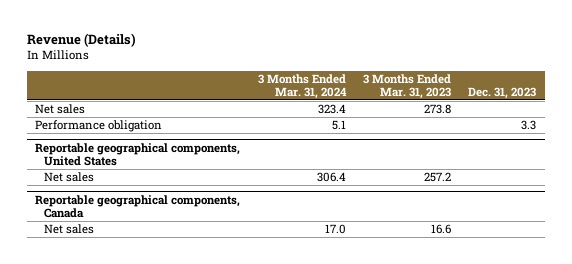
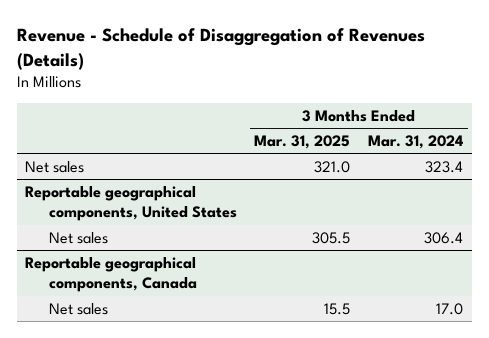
[26,33,136,48] Revenue (Details) -> [16,28,425,70] Revenue - Schedule of Disaggregation of Revenues (Details)
[362,73,451,99] 3 Months Ended Mar. 31, 2023 -> none
[468,86,537,99] Dec. 31, 2023 -> none
none -> [254,135,351,150] Mar. 31, 2025
[35,120,163,133] Performance obligation -> none

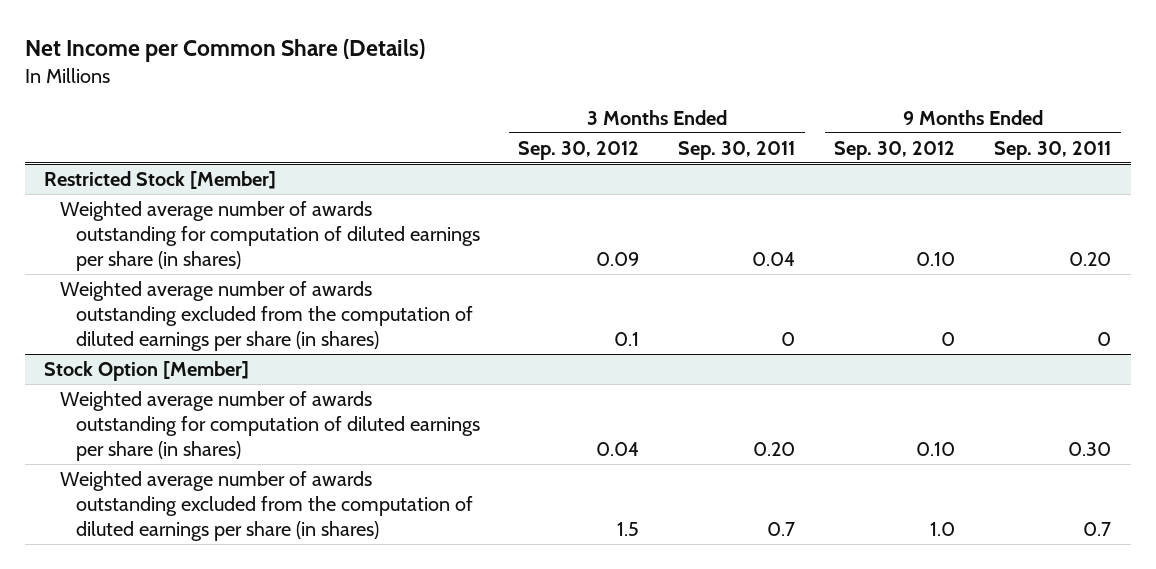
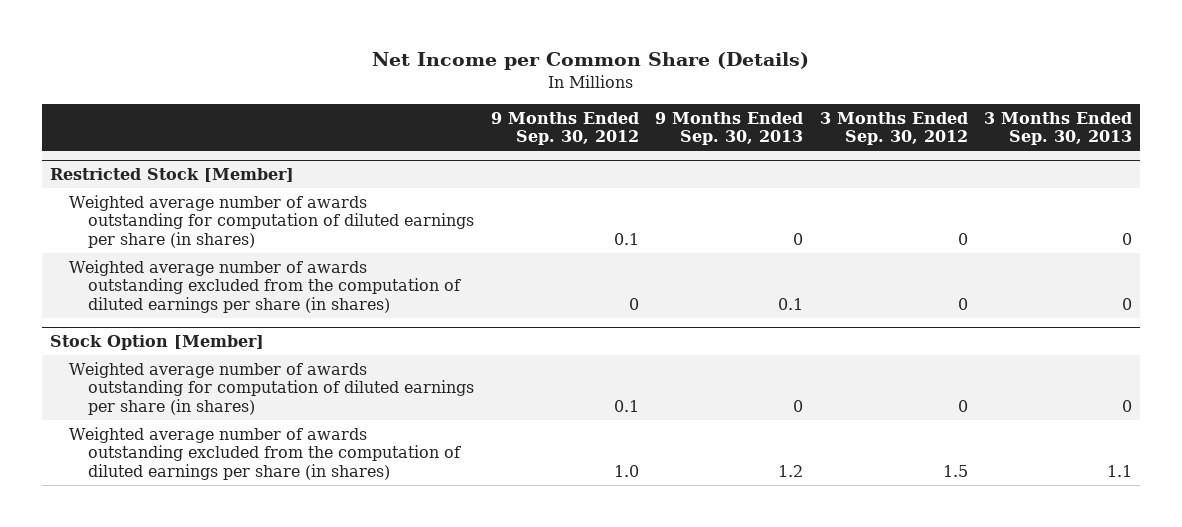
[678,140,796,160] Sep. 30, 2011 -> none
[994,140,1112,160] Sep. 30, 2011 -> none
none -> [655,111,804,146] 9 Months Ended Sep. 30, 2013
none -> [983,111,1132,146] 3 Months Ended Sep. 30, 2013
[596,251,640,266] 0.09 -> [957,232,968,245] 0
[916,251,956,266] 0.10 -> [613,232,639,245] 0.1
[614,331,640,346] 0.1 -> [957,297,968,310] 0
[596,441,640,456] 0.04 -> [957,399,968,412] 0
[916,441,956,456] 0.10 -> [613,399,639,412] 0.1

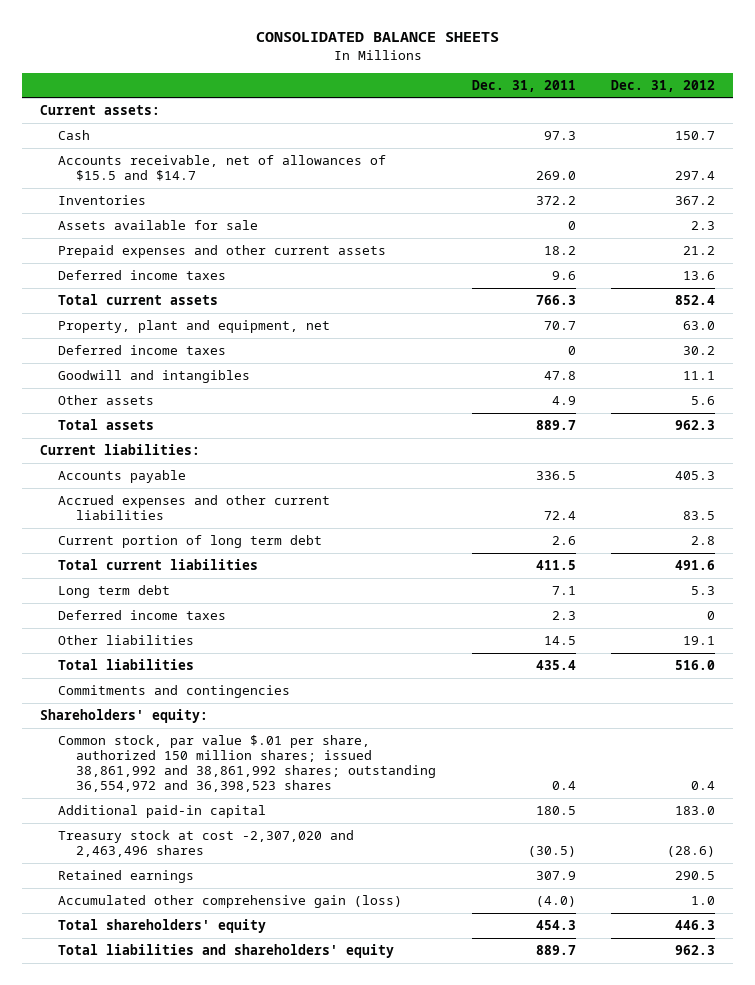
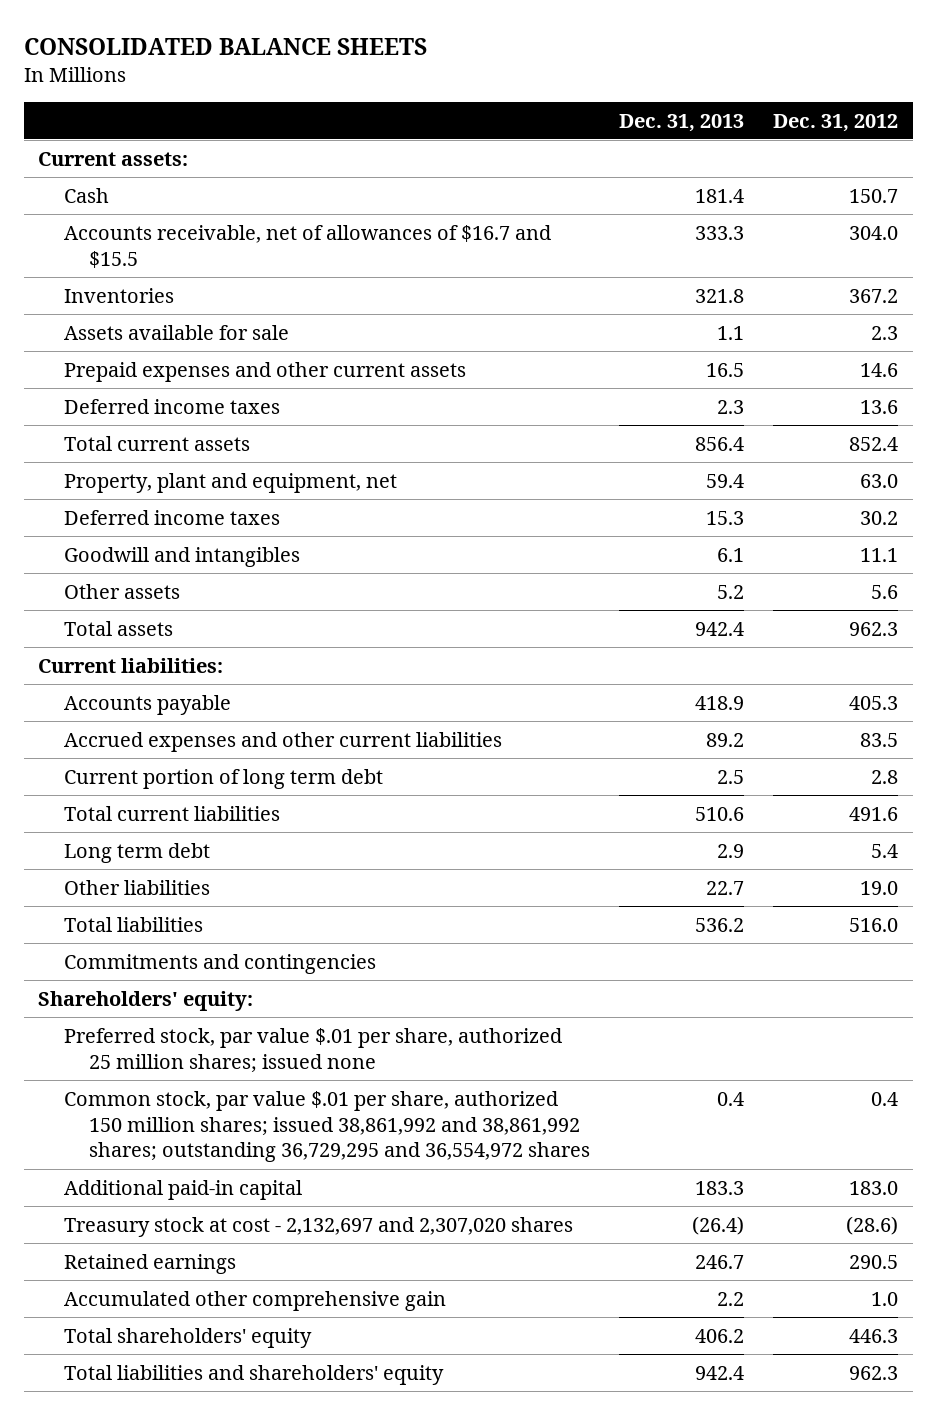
[471,79,576,92] Dec. 31, 2011 -> none
none -> [619,113,745,132] Dec. 31, 2013
[58,154,387,182] Accounts receivable, net of allowances of $15.5 and $14.7 -> [63,224,551,268] Accounts receivable, net of allowances of $16.7 and $15.5
[675,171,716,181] 297.4 -> [849,225,899,240] 304.0
[683,245,716,255] 21.2 -> [860,362,899,377] 14.6
[58,609,227,620] Deferred income taxes -> none
[691,585,716,595] 5.3 -> [871,843,899,858] 5.4
[683,635,716,645] 19.1 -> [860,880,899,895] 19.0
none -> [63,1027,562,1073] Preferred stock, par value $.01 per share, authorized 25 million shares; issued none
[58,734,437,793] Common stock, par value $.01 per share, authorized 150 million shares; issued 38,861,992 and 38,861,992 shares; outstanding 36,554,972 and 36,398,523 shares -> [63,1090,590,1163] Common stock, par value $.01 per share, authorized 150 million shares; issued 38,861,992 and 38,861,992 shares; outstanding 36,729,295 and 36,554,972 shares
[58,829,355,858] Treasury stock at cost -2,307,020 and 2,463,496 shares -> [63,1216,573,1237] Treasury stock at cost - 2,132,697 and 2,307,020 shares
[58,894,403,908] Accumulated other comprehensive gain (loss) -> [63,1290,446,1311] Accumulated other comprehensive gain

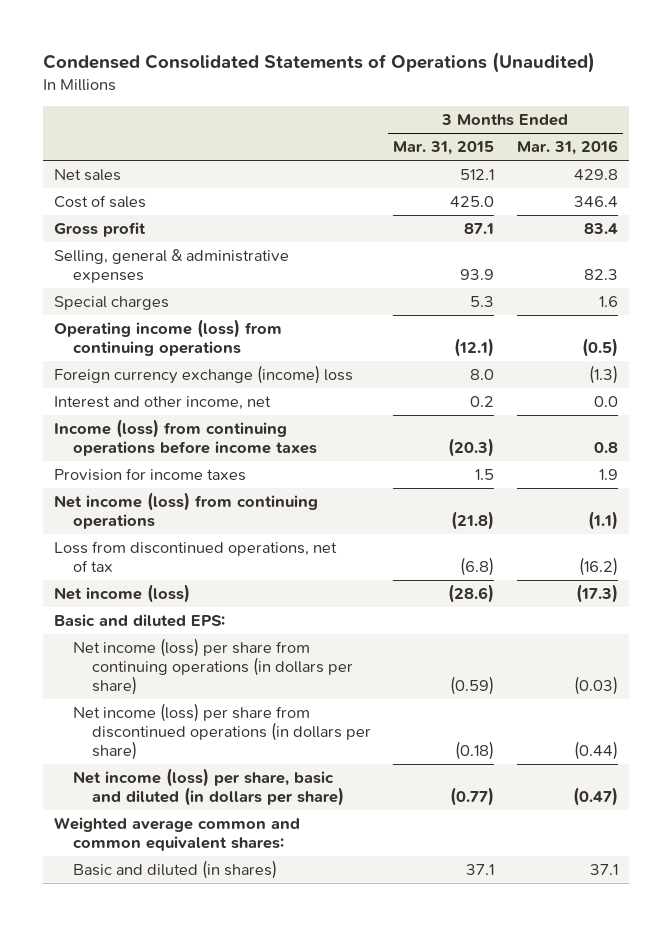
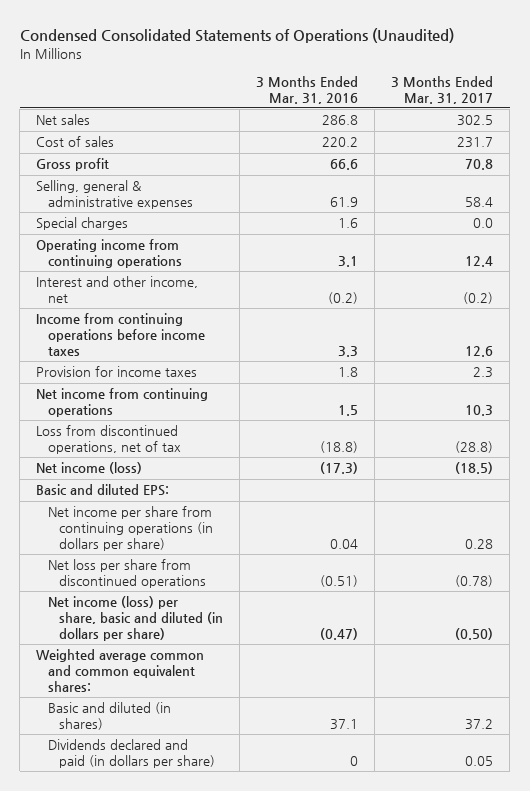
[393,141,495,156] Mar. 31, 2015 -> none
none -> [391,75,494,104] 3 Months Ended Mar. 31, 2017
[573,169,618,181] 429.8 -> [321,115,358,126] 286.8
[573,196,618,208] 346.4 -> [321,137,358,148] 220.2
[583,223,618,235] 83.4 -> [329,159,358,171] 66.6
[583,269,618,281] 82.3 -> [329,197,358,208] 61.9
[53,365,353,385] Foreign currency exchange (income) loss -> none
[53,319,282,357] Operating income (loss) from continuing operations -> [36,239,182,269] Operating income from continuing operations
[581,338,618,358] (0.5) -> [337,256,358,268] 3.1
[593,396,618,408] 0.0 -> [327,292,358,305] (0.2)
[53,419,317,457] Income (loss) from continuing operations before income taxes -> [36,313,205,356] Income from continuing operations before income taxes
[593,442,618,454] 0.8 -> [337,345,358,357] 3.3
[598,469,618,481] 1.9 -> [337,367,358,378] 1.8
[53,492,318,530] Net income (loss) from continuing operations -> [36,388,209,418] Net income from continuing operations
[587,511,618,531] (1.1) -> [337,405,358,417] 1.5
[578,557,618,577] (16.2) -> [319,441,358,454] (18.8)
[72,638,353,696] Net income (loss) per share from continuing operations (in dollars per share) -> [47,506,213,551] Net income per share from continuing operations (in dollars per share)
[573,676,618,696] (0.03) -> [329,538,358,549] 0.04
[72,703,371,761] Net income (loss) per share from discontinued operations (in dollars per share) -> [47,559,206,589] Net loss per share from discontinued operations
[573,741,618,761] (0.44) -> [319,575,358,588] (0.51)
none -> [47,739,215,769] Dividends declared and paid (in dollars per share)

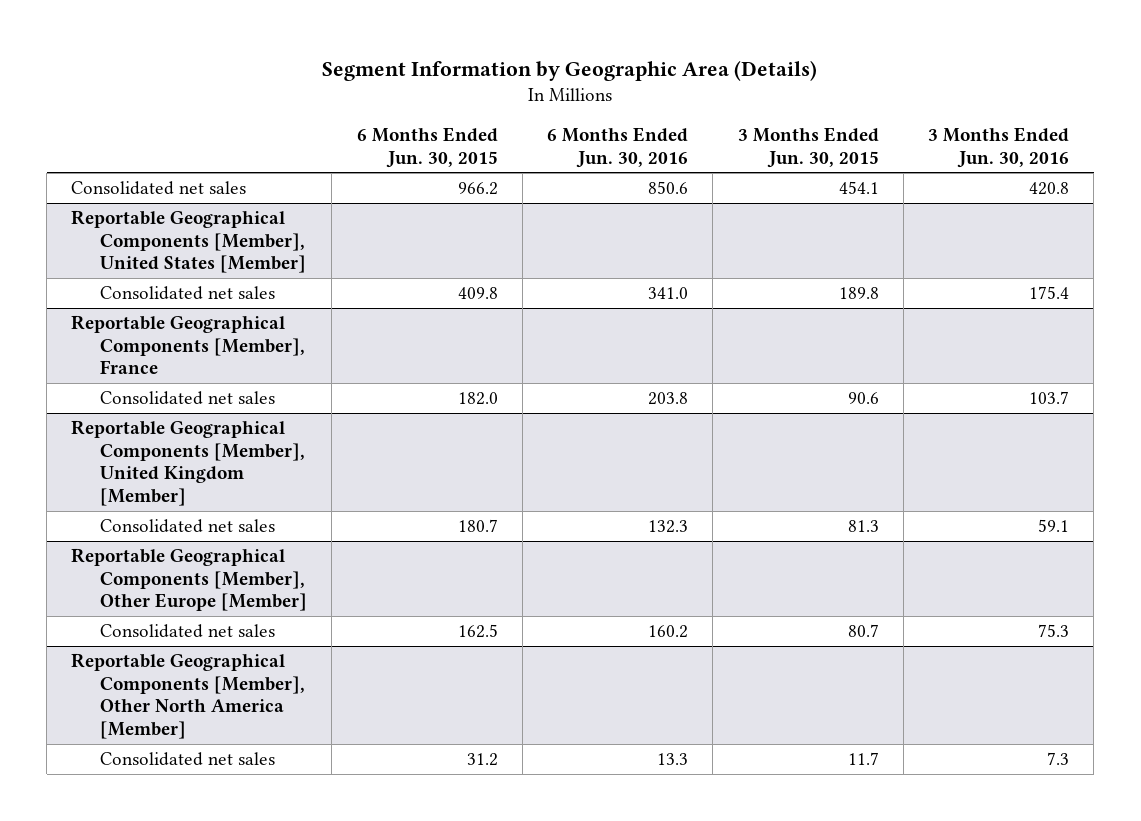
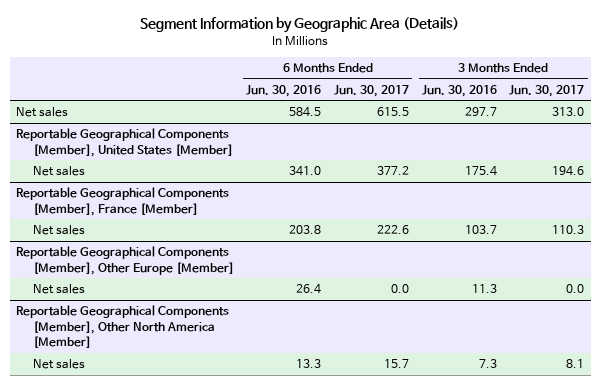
[356,127,498,168] 6 Months Ended Jun. 30, 2015 -> none
[737,127,879,168] 3 Months Ended Jun. 30, 2015 -> none
none -> [333,84,409,97] Jun. 30, 2017
none -> [509,84,585,97] Jun. 30, 2017
[71,180,247,195] Consolidated net sales -> [16,107,69,118] Net sales
[648,180,689,194] 850.6 -> [289,107,322,118] 584.5
[1029,181,1070,195] 420.8 -> [464,107,497,117] 297.7
[71,419,306,507] Reportable Geographical Components [Member], United Kingdom [Member] -> none
[100,518,276,533] Consolidated net sales -> none
[100,285,276,300] Consolidated net sales -> [32,166,85,177] Net sales
[71,314,306,375] Reportable Geographical Components [Member], France -> [16,187,230,216] Reportable Geographical Components [Member], France [Member]
[100,390,276,405] Consolidated net sales -> [32,225,85,236] Net sales
[100,623,276,638] Consolidated net sales -> [32,284,85,295] Net sales
[648,624,689,638] 160.2 -> [296,284,322,295] 26.4
[1038,623,1070,637] 75.3 -> [471,284,497,294] 11.3
[100,751,276,766] Consolidated net sales -> [32,359,85,370] Net sales

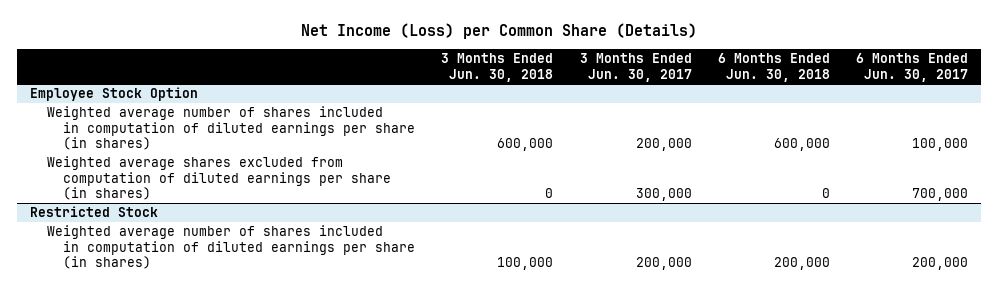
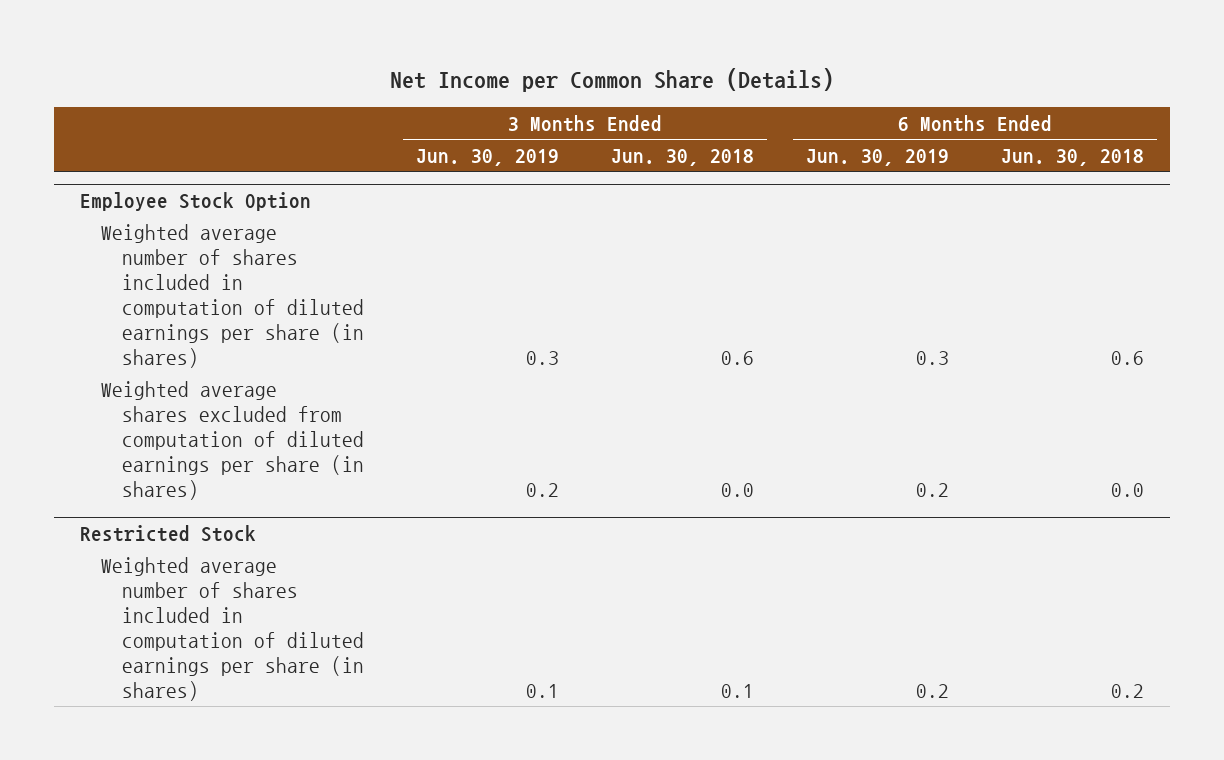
[300,23,697,40] Net Income (Loss) per Common Share (Details) -> [390,67,835,92] Net Income per Common Share (Details)
[579,53,692,82] 3 Months Ended Jun. 30, 2017 -> none
[855,53,968,82] 6 Months Ended Jun. 30, 2017 -> none
none -> [415,149,559,167] Jun. 30, 2019
none -> [805,149,949,167] Jun. 30, 2019
[497,138,554,152] 600,000 -> [720,350,754,365] 0.6
[773,138,830,152] 600,000 -> [1110,350,1144,365] 0.6
[545,188,554,199] 0 -> [720,482,754,497] 0.0
[821,188,830,199] 0 -> [1110,482,1144,497] 0.0
[497,257,554,271] 100,000 -> [720,683,754,698] 0.1
[773,257,830,271] 200,000 -> [1110,683,1144,698] 0.2

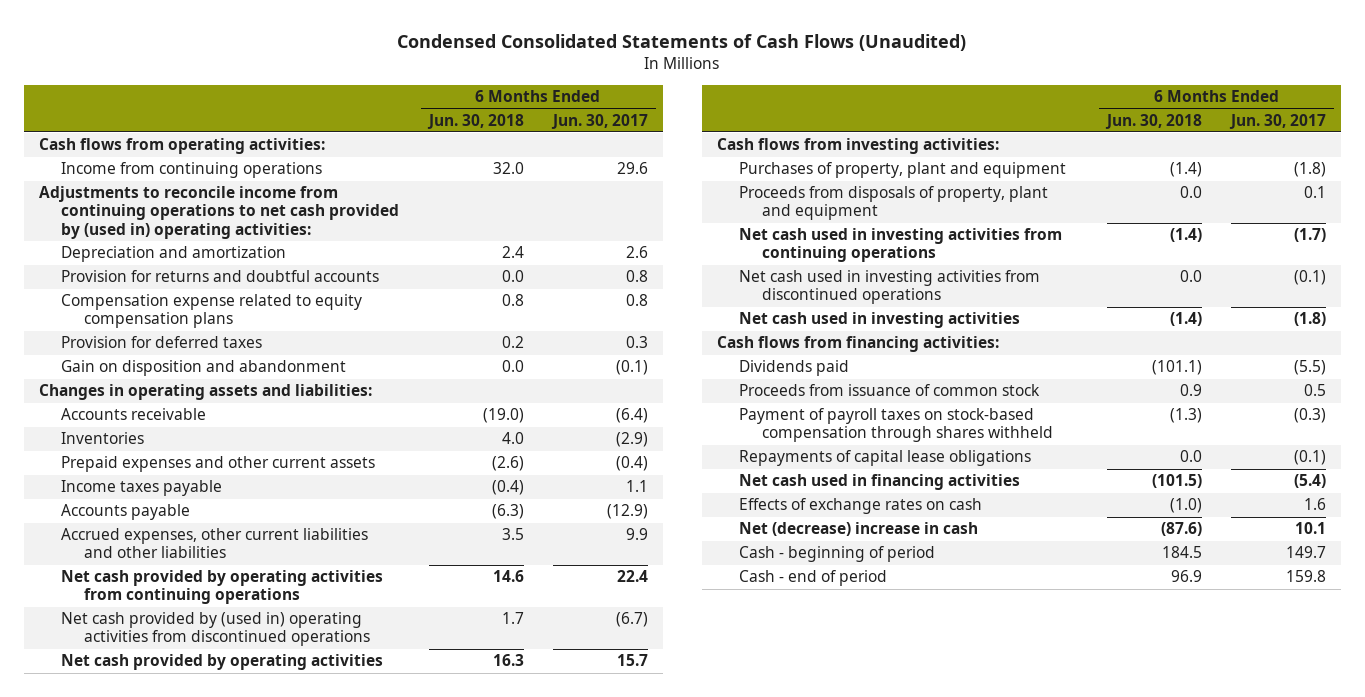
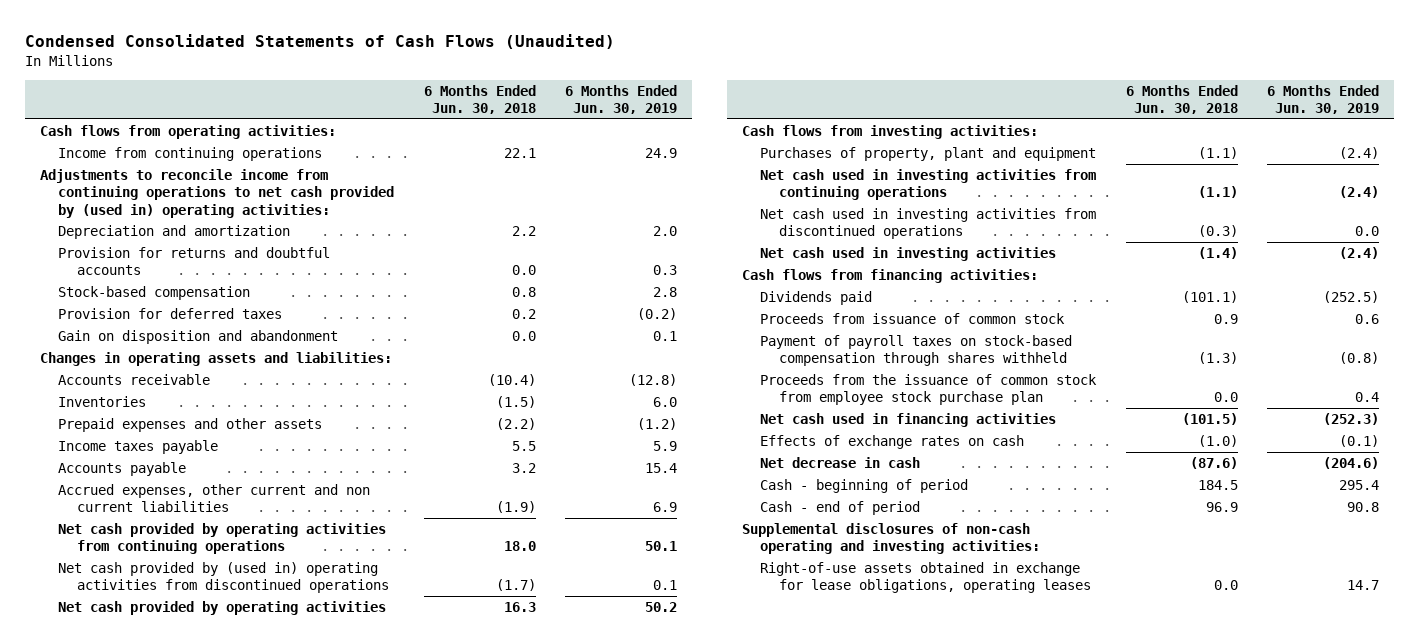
[551,113,649,129] Jun. 30, 2017 -> none
none -> [565,84,678,114] 6 Months Ended Jun. 30, 2019
[492,162,524,175] 32.0 -> [503,147,536,158] 22.1
[501,246,524,259] 2.4 -> [511,225,536,236] 2.2
[61,294,363,329] Compensation expense related to equity compensation plans -> [58,285,251,300] Stock-based compensation
[482,408,524,424] (19.0) -> [487,373,536,386] (10.4)
[501,432,524,445] 4.0 -> [495,395,536,408] (1.5)
[61,456,376,473] Prepaid expenses and other current assets -> [58,417,323,432] Prepaid expenses and other assets
[491,456,524,472] (2.6) -> [495,417,536,430] (2.2)
[491,480,524,496] (0.4) -> [511,440,536,451] 5.5
[491,504,524,520] (6.3) -> [511,462,536,473] 3.2
[61,528,369,559] Accrued expenses, other current liabilities and other liabilities -> [58,483,371,513] Accrued expenses, other current and non current liabilities
[501,528,524,541] 3.5 -> [495,501,536,514] (1.9)
[492,570,524,583] 14.6 -> [503,541,536,552] 18.0
[501,612,524,625] 1.7 -> [495,579,536,592] (1.7)
[739,186,1049,221] Proceeds from disposals of property, plant and equipment -> none
[1169,162,1202,178] (1.4) -> [1197,146,1238,159] (1.1)
[1169,228,1202,243] (1.4) -> [1197,186,1238,199] (1.1)
[1179,270,1202,283] 0.0 -> [1197,225,1238,238] (0.3)
[739,450,1032,467] Repayments of capital lease obligations -> none
none -> [760,373,1098,406] Proceeds from the issuance of common stock from employee stock purchase plan
[739,522,979,537] Net (decrease) increase in cash -> [760,456,921,468] Net decrease in cash
none -> [741,522,1041,555] Supplemental disclosures of non-cash operating and investing activities:
none -> [760,561,1091,594] Right-of-use assets obtained in exchange for lease obligations, operating leases

